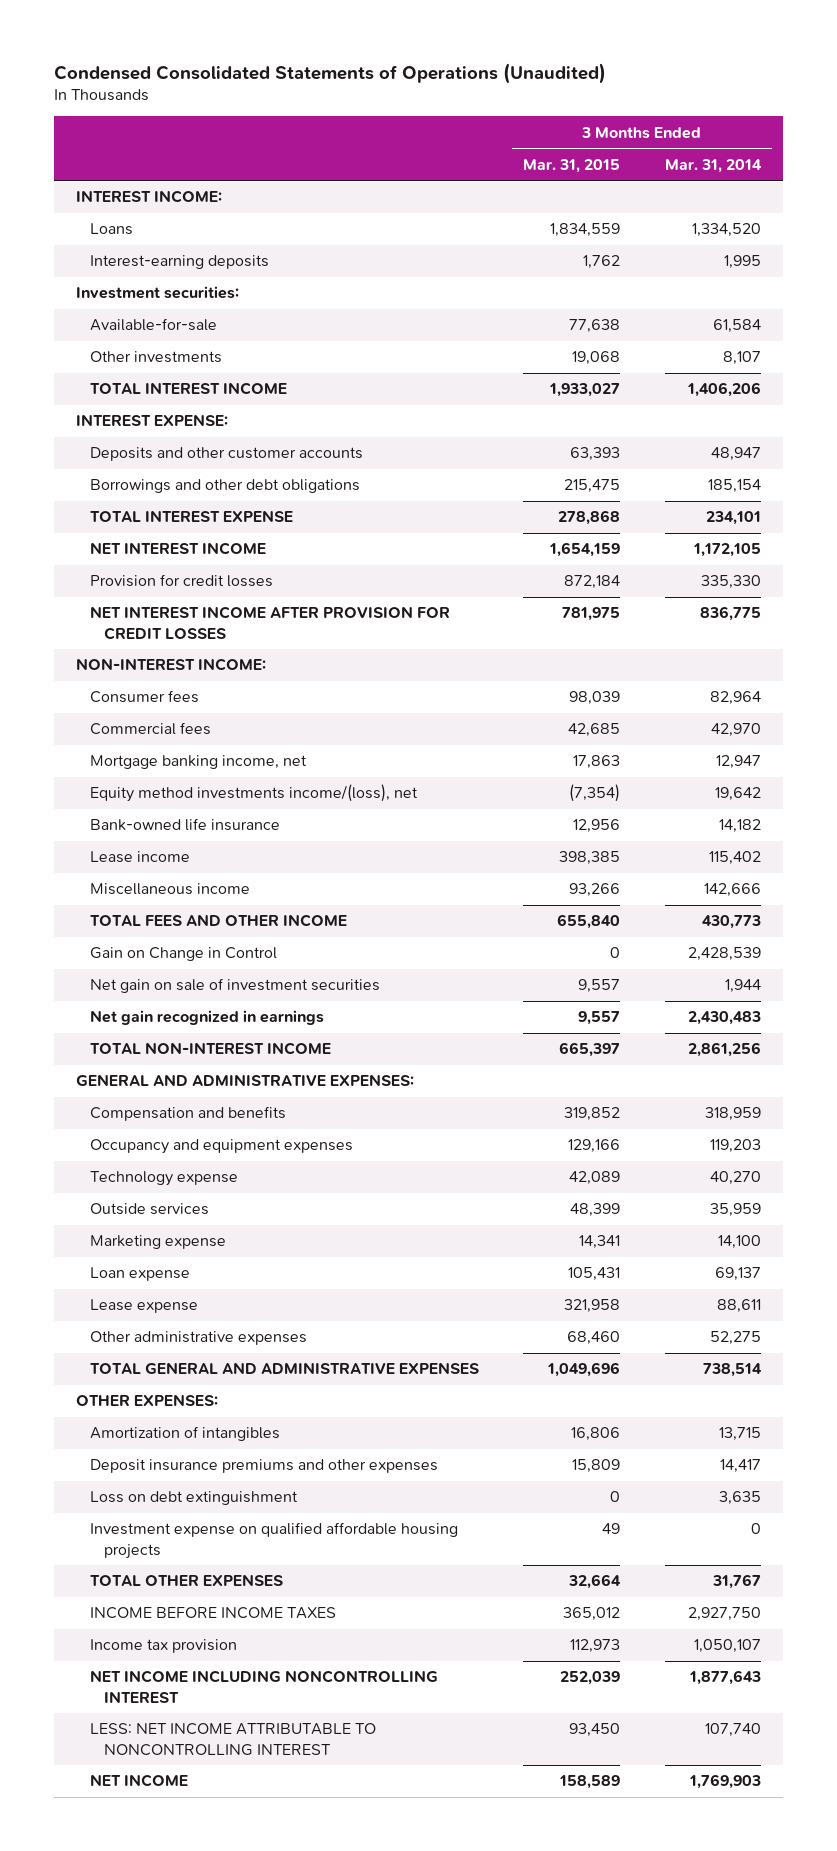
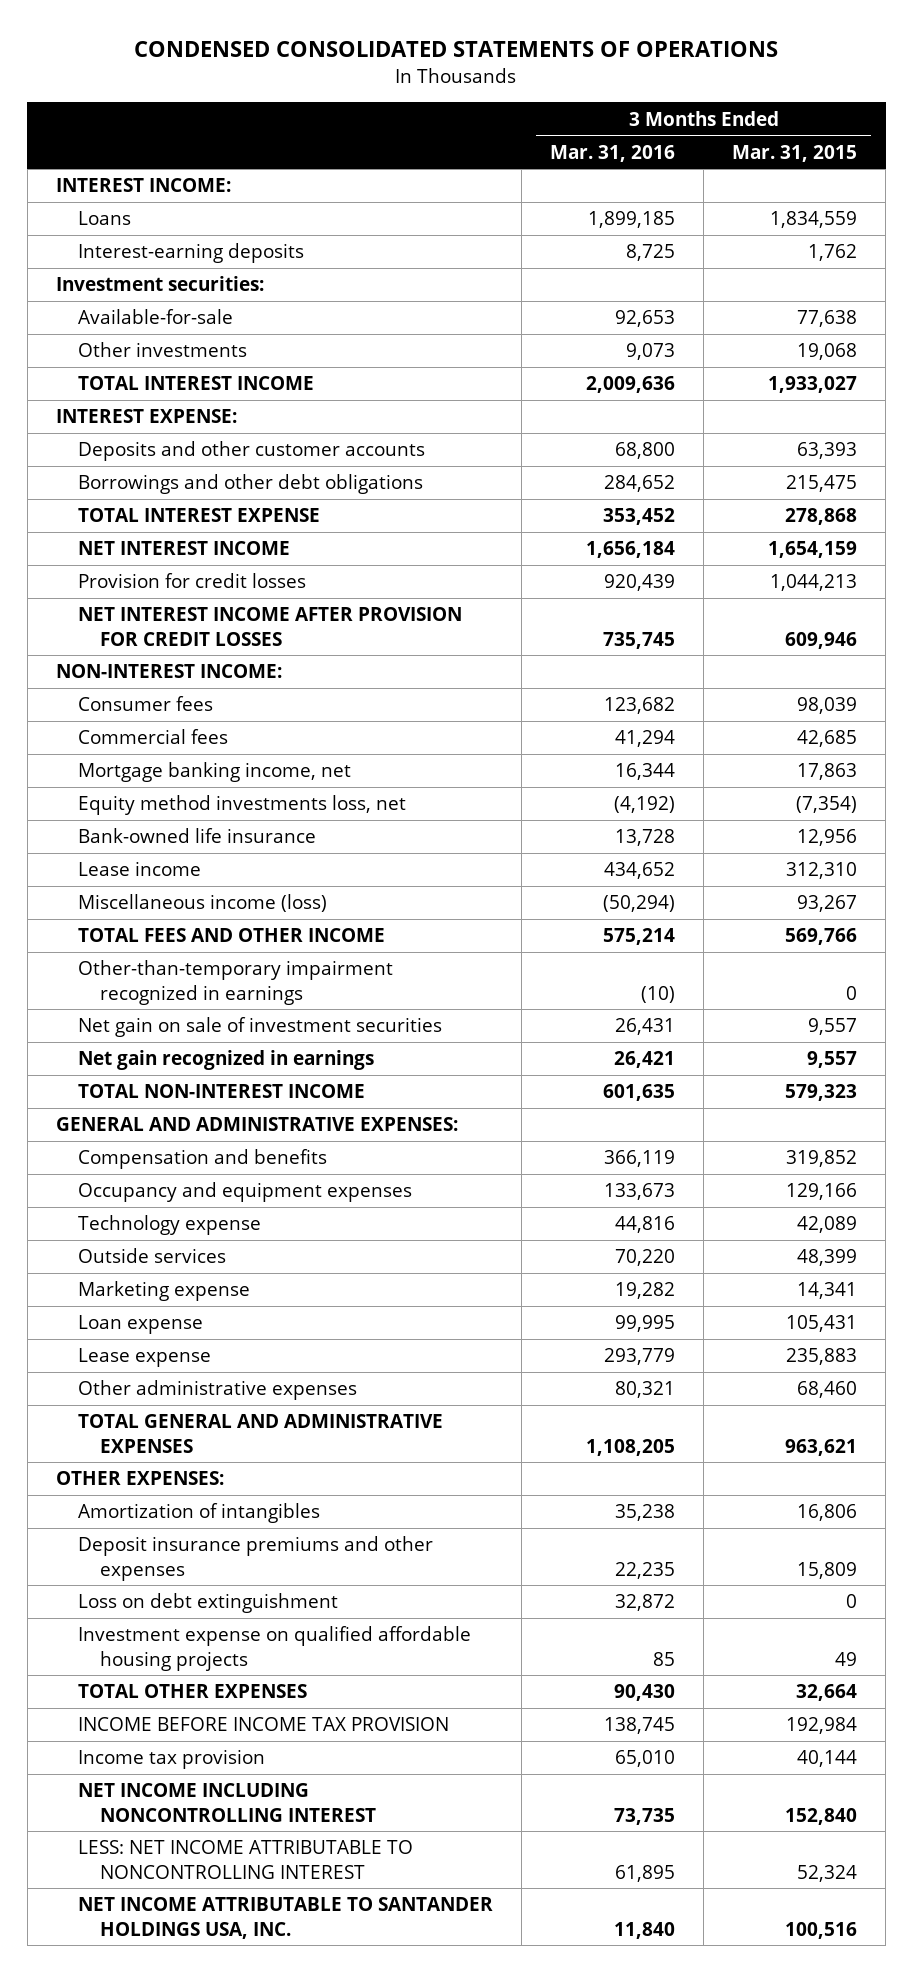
[54,62,607,84] Condensed Consolidated Statements of Operations (Unaudited) -> [134,41,779,58] CONDENSED CONSOLIDATED STATEMENTS OF OPERATIONS
[664,158,762,173] Mar. 31, 2014 -> none
none -> [549,144,675,162] Mar. 31, 2016
[564,575,621,590] 872,184 -> [770,574,858,592] 1,044,213
[562,607,621,622] 781,975 -> [785,631,858,649] 609,946
[90,784,419,803] Equity method investments income/(loss), net -> [77,795,406,816] Equity method investments loss, net
[90,947,278,962] Gain on Change in Control -> none
[559,851,621,866] 398,385 -> [786,862,858,880] 312,310
[90,883,251,896] Miscellaneous income -> [77,894,327,913] Miscellaneous income (loss)
[569,883,621,898] 93,266 -> [797,895,858,913] 93,267
[557,914,621,930] 655,840 -> [785,928,858,946] 569,766
none -> [77,960,393,1005] Other-than-temporary impairment recognized in earnings
[559,1042,621,1058] 665,397 -> [785,1084,858,1102] 579,323
[564,1299,621,1314] 321,958 -> [786,1348,858,1366] 235,883
[547,1362,621,1378] 1,049,696 -> [785,1438,858,1456] 963,621
[90,1607,337,1620] INCOME BEFORE INCOME TAXES -> [77,1717,449,1732] INCOME BEFORE INCOME TAX PROVISION
[563,1607,621,1622] 365,012 -> [786,1717,858,1735] 192,984
[570,1639,621,1654] 112,973 -> [797,1750,858,1768] 40,144
[560,1671,621,1686] 252,039 -> [785,1807,858,1825] 152,840
[569,1723,621,1738] 93,450 -> [797,1864,858,1882] 52,324
[90,1774,189,1788] NET INCOME -> [77,1897,493,1939] NET INCOME ATTRIBUTABLE TO SANTANDER HOLDINGS USA, INC.
[559,1775,621,1790] 158,589 -> [785,1921,858,1939] 100,516

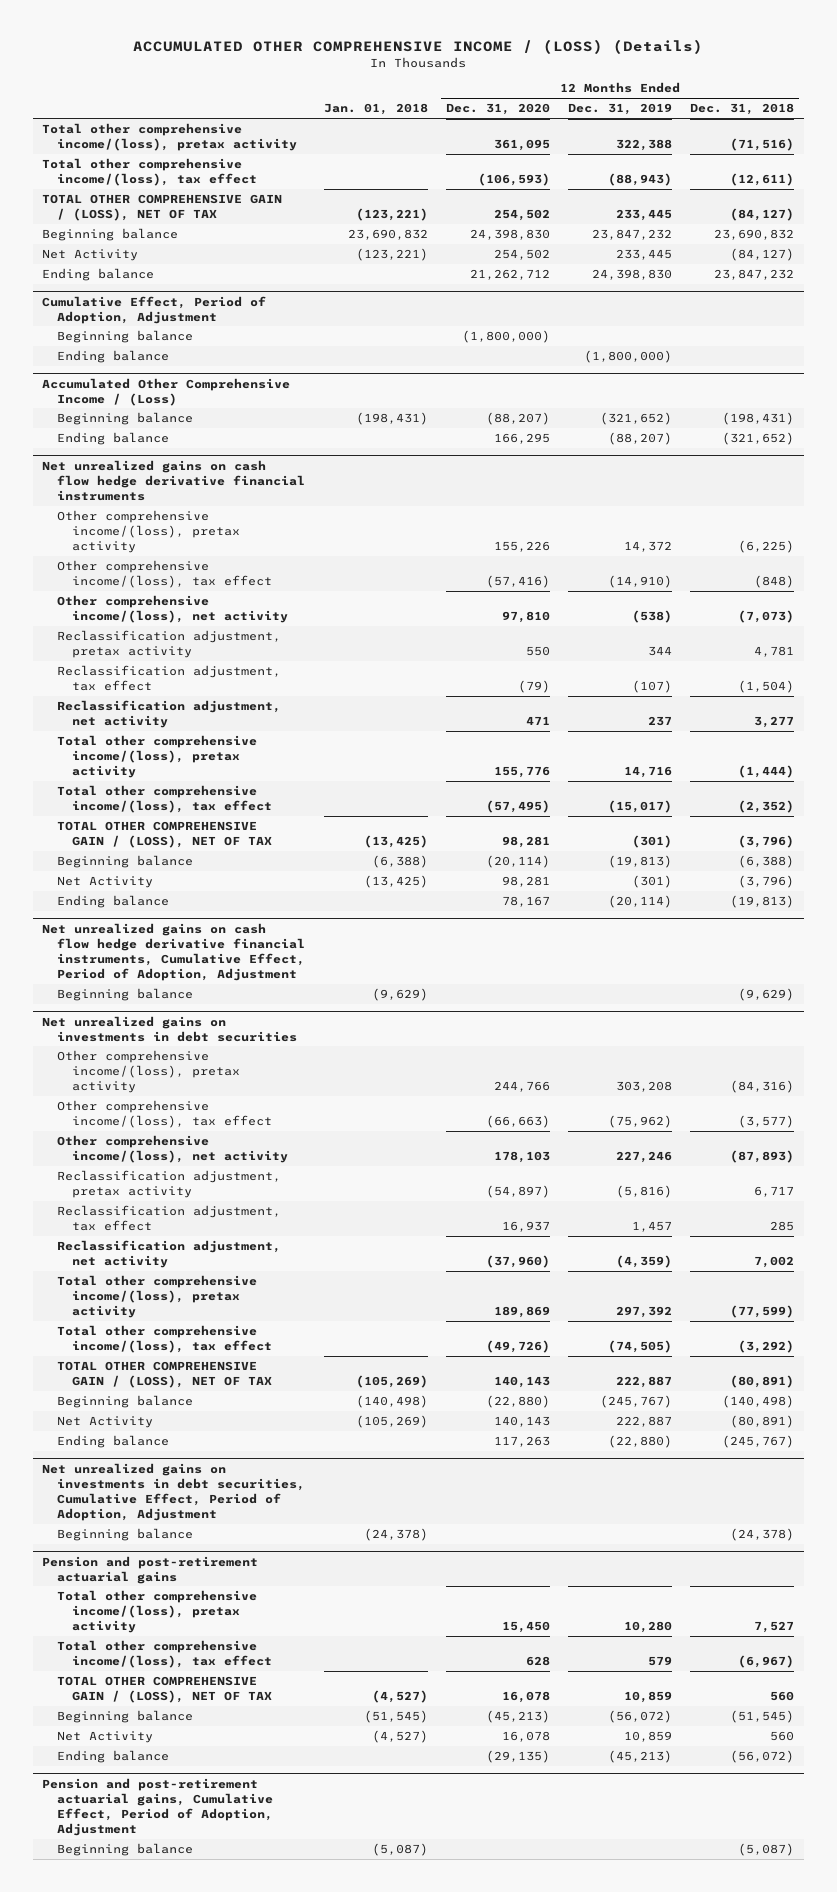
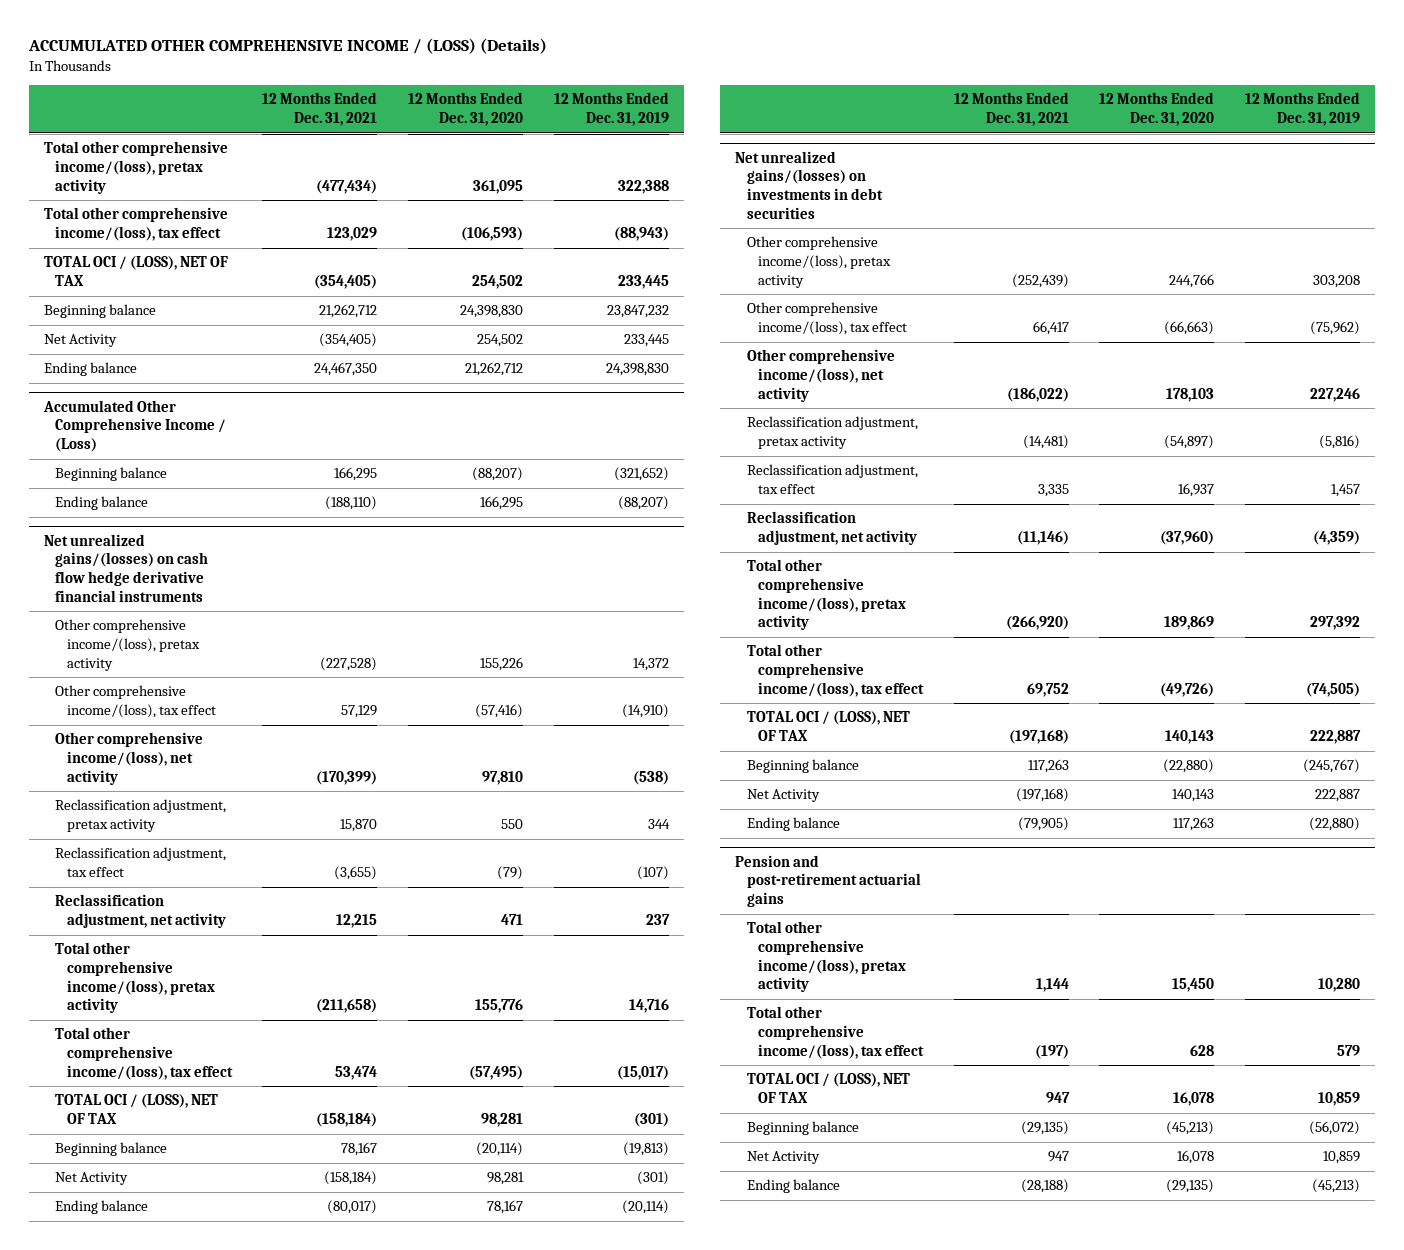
[323,103,428,116] Jan. 01, 2018 -> none
[690,103,795,116] Dec. 31, 2018 -> none
none -> [262,92,378,126] 12 Months Ended Dec. 31, 2021
[42,193,283,222] TOTAL OTHER COMPREHENSIVE GAIN / (LOSS), NET OF TAX -> [43,256,228,287] TOTAL OCI / (LOSS), NET OF TAX
[42,295,267,324] Cumulative Effect, Period of Adoption, Adjustment -> none
[57,329,194,343] Beginning balance -> none
[57,349,170,363] Ending balance -> none
[42,459,306,501] Net unrealized gains on cash flow hedge derivative financial instruments -> [43,533,209,602] Net unrealized gains/(losses) on cash flow hedge derivative financial instruments
[57,820,273,849] TOTAL OTHER COMPREHENSIVE GAIN / (LOSS), NET OF TAX -> [55,1094,219,1125] TOTAL OCI / (LOSS), NET OF TAX
[42,922,306,981] Net unrealized gains on cash flow hedge derivative financial instruments, Cumulative Effect, Period of Adoption, Adjustment -> none
[57,987,194,1001] Beginning balance -> none
[42,1015,298,1042] Net unrealized gains on investments in debt securities -> [735,150,883,219] Net unrealized gains/(losses) on investments in debt securities
[57,1360,273,1389] TOTAL OTHER COMPREHENSIVE GAIN / (LOSS), NET OF TAX -> [746,711,910,742] TOTAL OCI / (LOSS), NET OF TAX
[42,1462,306,1521] Net unrealized gains on investments in debt securities, Cumulative Effect, Period of Adoption, Adjustment -> none
[57,1527,194,1541] Beginning balance -> none
[57,1675,273,1704] TOTAL OTHER COMPREHENSIVE GAIN / (LOSS), NET OF TAX -> [746,1073,910,1104] TOTAL OCI / (LOSS), NET OF TAX
[42,1777,274,1836] Pension and post-retirement actuarial gains, Cumulative Effect, Period of Adoption, Adjustment -> none
[57,1842,194,1856] Beginning balance -> none

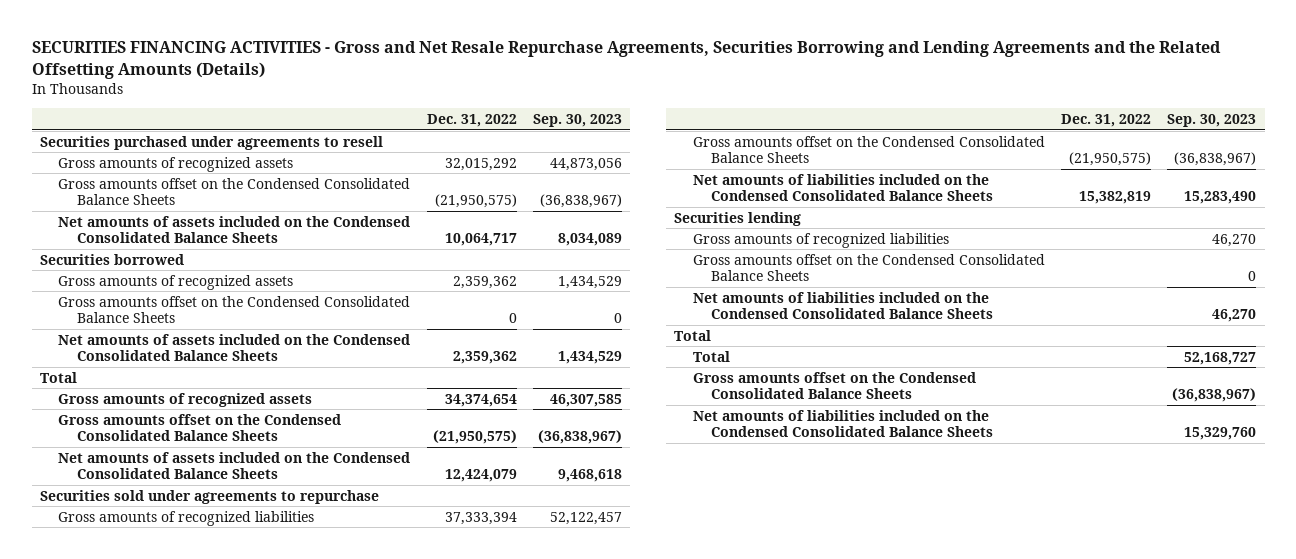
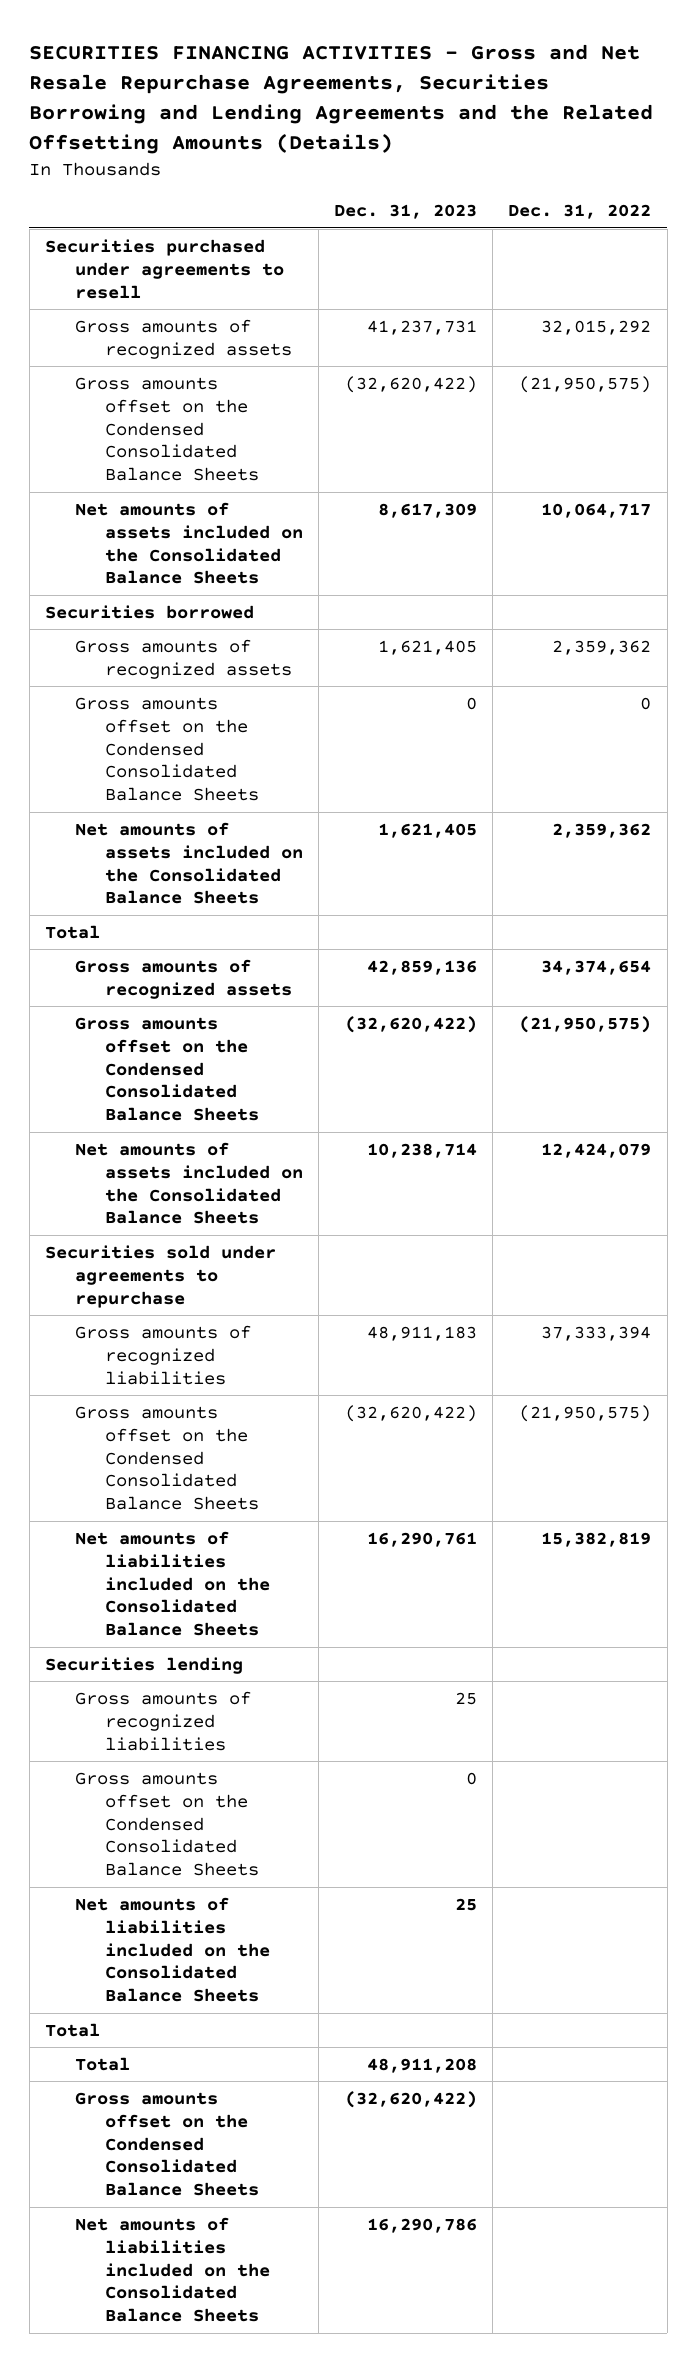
[533,114,623,128] Sep. 30, 2023 -> none
none -> [334,204,478,220] Dec. 31, 2023
[58,215,411,244] Net amounts of assets included on the Condensed Consolidated Balance Sheets -> [74,501,304,585] Net amounts of assets included on the Consolidated Balance Sheets
[58,333,411,362] Net amounts of assets included on the Condensed Consolidated Balance Sheets -> [74,821,304,905] Net amounts of assets included on the Consolidated Balance Sheets
[58,451,411,480] Net amounts of assets included on the Condensed Consolidated Balance Sheets -> [74,1141,304,1225] Net amounts of assets included on the Consolidated Balance Sheets
[692,173,994,202] Net amounts of liabilities included on the Condensed Consolidated Balance Sheets -> [74,1530,271,1637] Net amounts of liabilities included on the Consolidated Balance Sheets
[692,291,994,320] Net amounts of liabilities included on the Condensed Consolidated Balance Sheets -> [74,1896,271,2003] Net amounts of liabilities included on the Consolidated Balance Sheets
[692,409,994,438] Net amounts of liabilities included on the Condensed Consolidated Balance Sheets -> [74,2216,271,2323] Net amounts of liabilities included on the Consolidated Balance Sheets

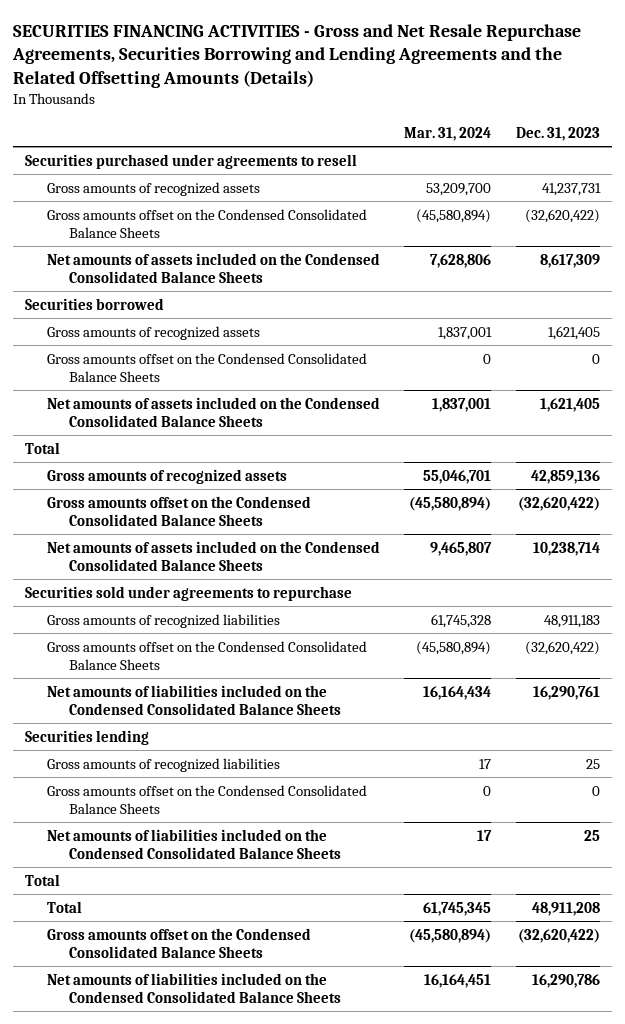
[508,204,652,220] Dec. 31, 2022 -> none
none -> [404,127,492,142] Mar. 31, 2024
[74,501,304,585] Net amounts of assets included on the Consolidated Balance Sheets -> [46,252,380,283] Net amounts of assets included on the Condensed Consolidated Balance Sheets
[74,821,304,905] Net amounts of assets included on the Consolidated Balance Sheets -> [46,396,380,427] Net amounts of assets included on the Condensed Consolidated Balance Sheets
[74,1141,304,1225] Net amounts of assets included on the Consolidated Balance Sheets -> [46,540,380,571] Net amounts of assets included on the Condensed Consolidated Balance Sheets
[74,1530,271,1637] Net amounts of liabilities included on the Consolidated Balance Sheets -> [46,684,341,715] Net amounts of liabilities included on the Condensed Consolidated Balance Sheets
[74,1896,271,2003] Net amounts of liabilities included on the Consolidated Balance Sheets -> [46,828,341,859] Net amounts of liabilities included on the Condensed Consolidated Balance Sheets
[74,2216,271,2323] Net amounts of liabilities included on the Consolidated Balance Sheets -> [46,972,341,1003] Net amounts of liabilities included on the Condensed Consolidated Balance Sheets

